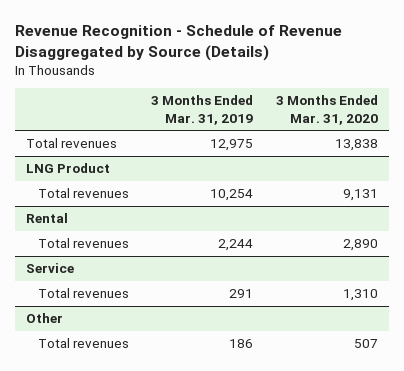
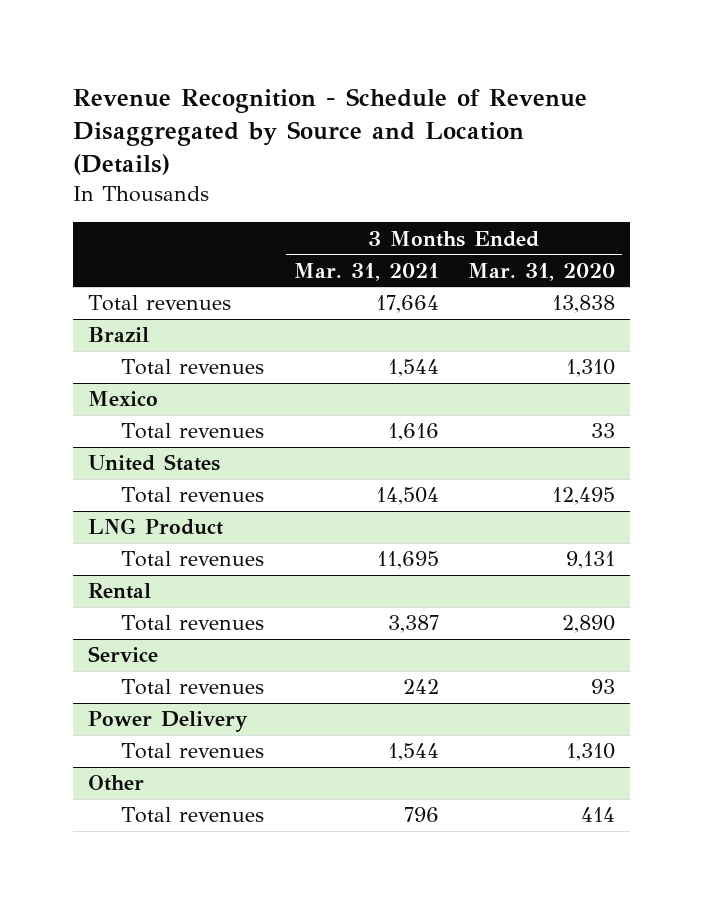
[14,24,342,61] Revenue Recognition - Schedule of Revenue Disaggregated by Source (Details) -> [72,88,587,176] Revenue Recognition - Schedule of Revenue Disaggregated by Source and Location (Details)
[151,95,254,125] 3 Months Ended Mar. 31, 2019 -> none
none -> [293,262,439,281] Mar. 31, 2021
none -> [87,327,149,343] Brazil
none -> [121,359,265,376] Total revenues
none -> [87,391,158,407] Mexico
none -> [121,423,265,440] Total revenues
none -> [87,454,220,472] United States
none -> [121,487,265,504] Total revenues
none -> [121,679,265,696] Total revenues
none -> [87,711,248,733] Power Delivery
[354,339,379,349] 507 -> [581,807,616,823] 414

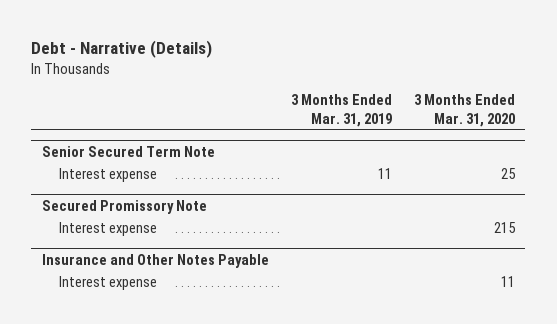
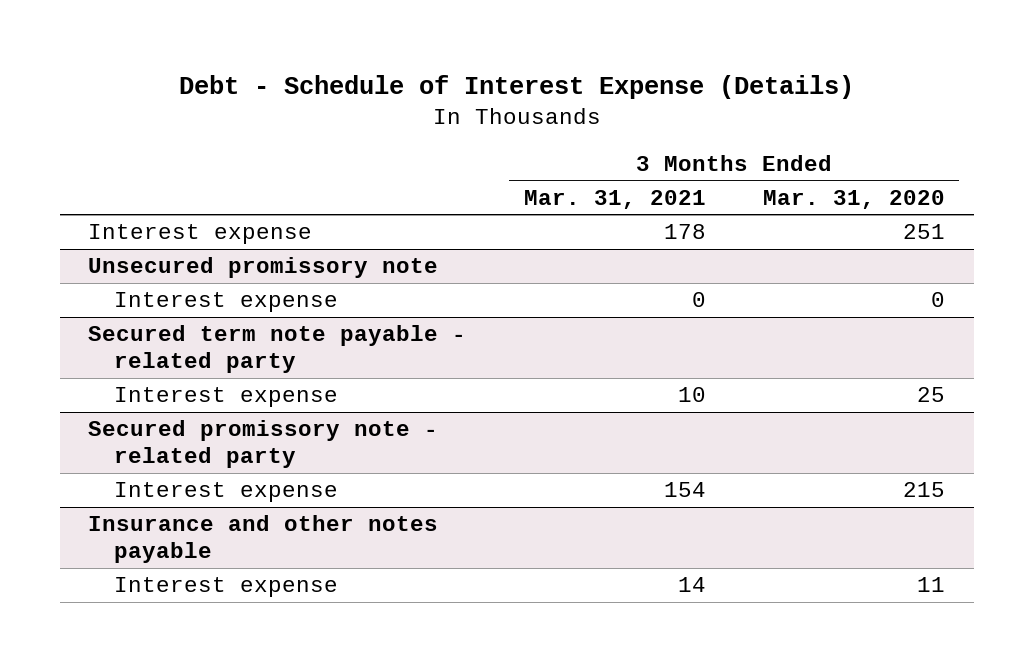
[31,40,213,59] Debt - Narrative (Details) -> [178,75,854,100] Debt - Schedule of Interest Expense (Details)
[290,94,392,127] 3 Months Ended Mar. 31, 2019 -> none
none -> [523,189,706,209] Mar. 31, 2021
none -> [88,224,313,245] Interest expense
none -> [88,257,439,279] Unsecured promissory note
none -> [114,292,339,313] Interest expense
[42,145,216,157] Senior Secured Term Note -> [88,325,467,374] Secured term note payable - related party
[42,199,208,214] Secured Promissory Note -> [88,420,439,469] Secured promissory note - related party
[42,253,270,268] Insurance and Other Notes Payable -> [88,515,439,564] Insurance and other notes payable

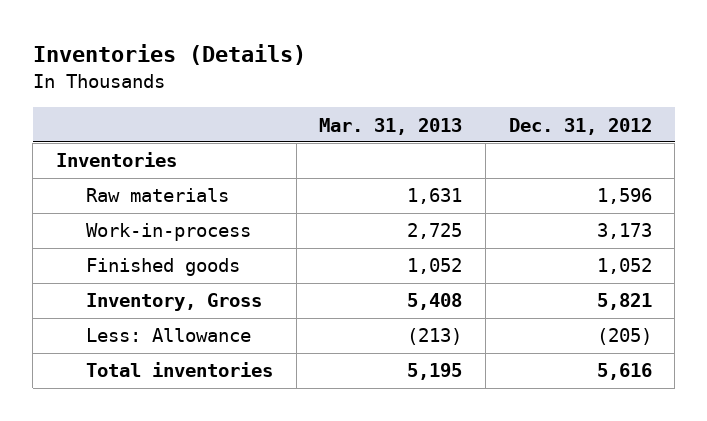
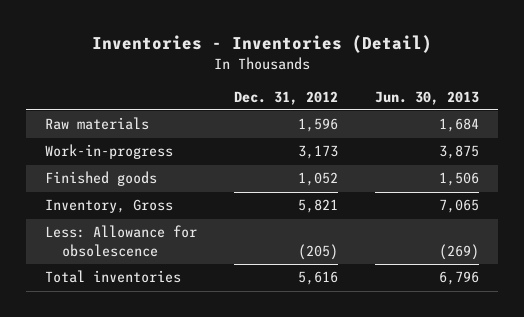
[32,44,306,66] Inventories (Details) -> [92,34,433,53] Inventories - Inventories (Detail)
[319,117,463,135] Mar. 31, 2013 -> none
none -> [375,90,480,105] Jun. 30, 2013
[55,152,177,168] Inventories -> none
[86,223,252,242] Work-in-process -> [44,144,173,160] Work-in-progress
[86,328,252,343] Less: Allowance -> [44,225,197,258] Less: Allowance for obsolescence

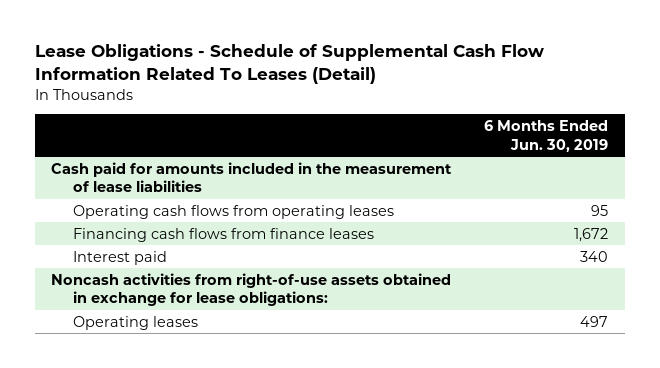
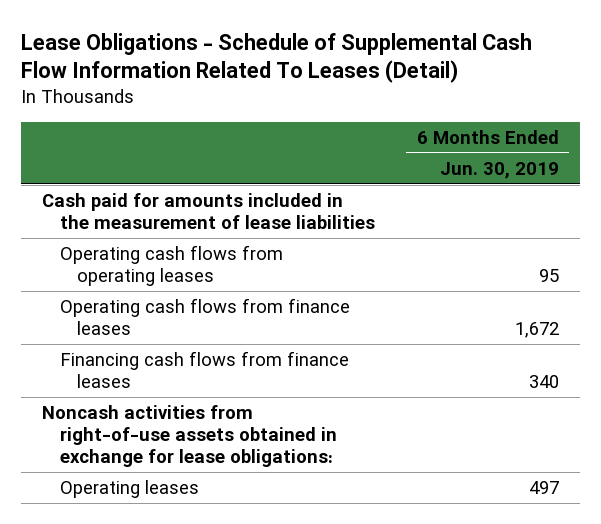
[73,250,168,265] Interest paid -> none
none -> [59,298,350,336] Operating cash flows from finance leases
[574,227,609,242] 1,672 -> [528,375,559,389] 340

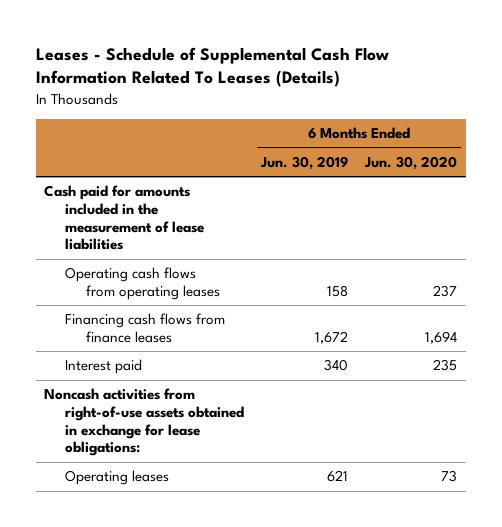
[20,32,532,84] Lease Obligations - Schedule of Supplemental Cash Flow Information Related To Leases (Detail) -> [35,46,389,88] Leases - Schedule of Supplemental Cash Flow Information Related To Leases (Details)
none -> [364,155,458,170] Jun. 30, 2020
[538,269,559,283] 95 -> [327,285,349,298] 158
[59,298,350,336] Operating cash flows from finance leases -> [65,313,226,344] Financing cash flows from finance leases
[59,351,349,389] Financing cash flows from finance leases -> [65,359,143,375] Interest paid
[528,481,559,495] 497 -> [327,470,349,483] 621

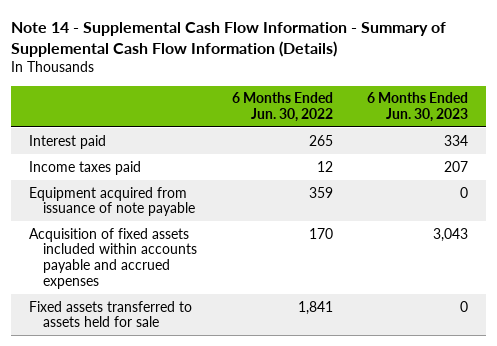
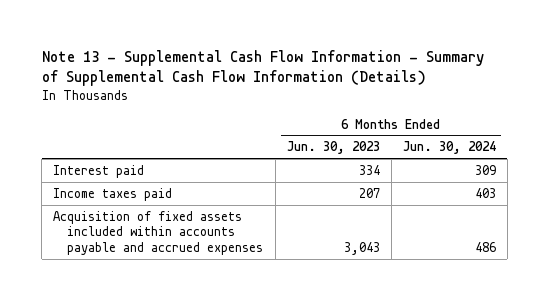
[11,21,447,57] Note 14 - Supplemental Cash Flow Information - Summary of Supplemental Cash Flow Information (Details) -> [41,49,484,87] Note 13 - Supplemental Cash Flow Information - Summary of Supplemental Cash Flow Information (Details)
[231,92,333,123] 6 Months Ended Jun. 30, 2022 -> none
none -> [402,141,496,155] Jun. 30, 2024
[28,186,196,217] Equipment acquired from issuance of note payable -> none
[28,300,192,328] Fixed assets transferred to assets held for sale -> none

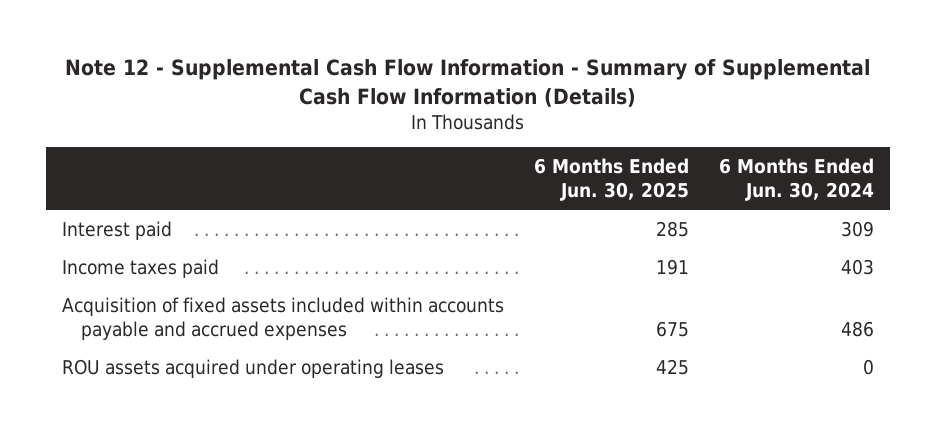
[41,49,484,87] Note 13 - Supplemental Cash Flow Information - Summary of Supplemental Cash Flow Information (Details) -> [64,58,870,107] Note 12 - Supplemental Cash Flow Information - Summary of Supplemental Cash Flow Information (Details)
[286,141,380,155] Jun. 30, 2023 -> none
none -> [533,157,689,201] 6 Months Ended Jun. 30, 2025
none -> [61,358,444,378] ROU assets acquired under operating leases

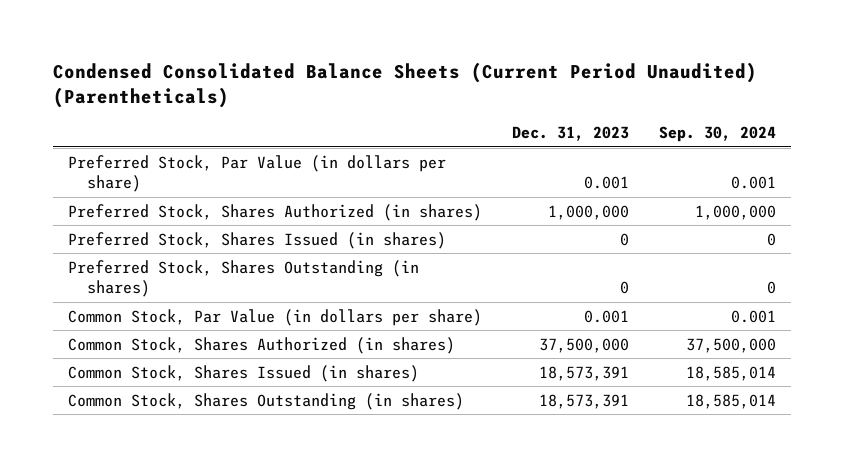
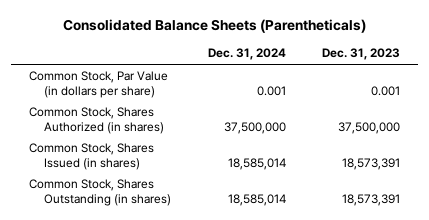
[52,61,757,108] Condensed Consolidated Balance Sheets (Current Period Unaudited) (Parentheticals) -> [62,19,366,34] Consolidated Balance Sheets (Parentheticals)
[658,126,776,143] Sep. 30, 2024 -> none
none -> [207,48,286,61] Dec. 31, 2024
[67,154,446,193] Preferred Stock, Par Value (in dollars per share) -> none
[67,203,482,221] Preferred Stock, Shares Authorized (in shares) -> none
[67,231,446,249] Preferred Stock, Shares Issued (in shares) -> none
[67,259,419,298] Preferred Stock, Shares Outstanding (in shares) -> none

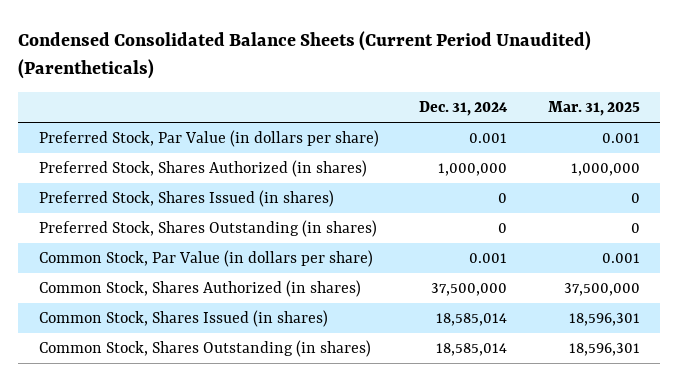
[62,19,366,34] Consolidated Balance Sheets (Parentheticals) -> [18,31,592,80] Condensed Consolidated Balance Sheets (Current Period Unaudited) (Parentheticals)
[321,48,400,61] Dec. 31, 2023 -> none
none -> [547,101,640,117] Mar. 31, 2025
none -> [38,130,379,148] Preferred Stock, Par Value (in dollars per share)
none -> [38,160,367,178] Preferred Stock, Shares Authorized (in shares)
none -> [38,190,334,208] Preferred Stock, Shares Issued (in shares)
none -> [38,220,377,238] Preferred Stock, Shares Outstanding (in shares)

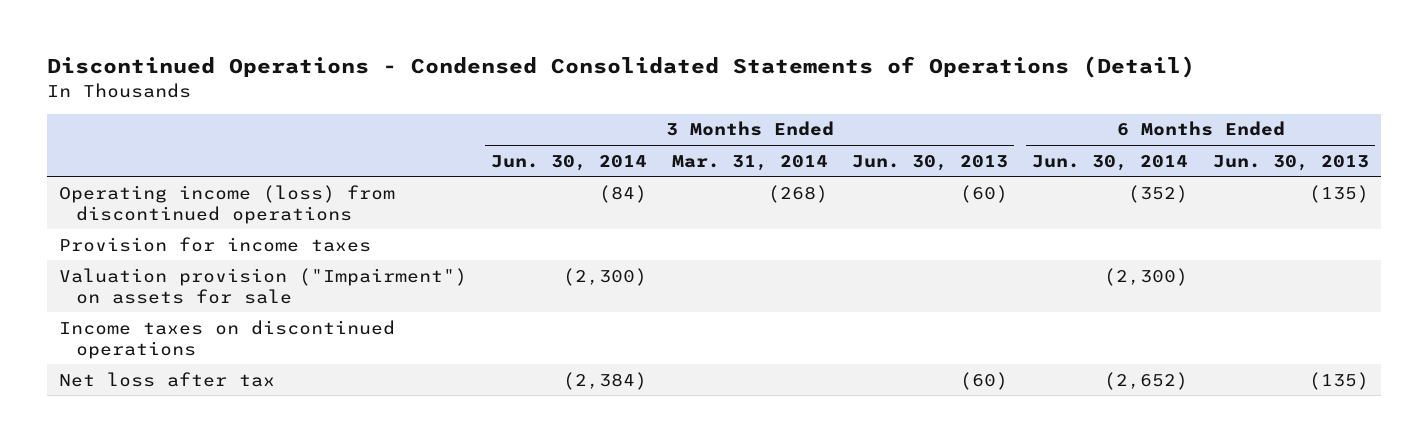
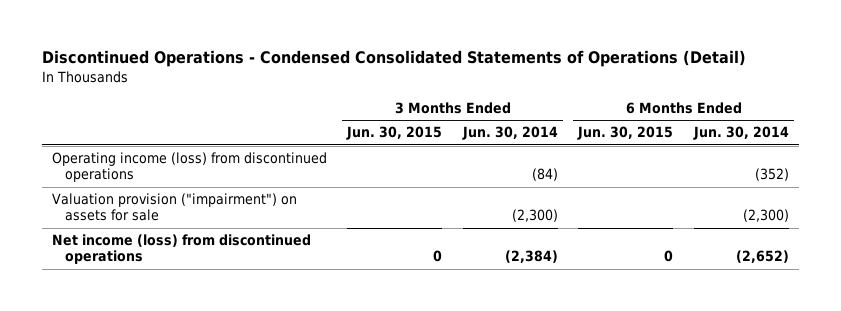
[671,154,828,171] Mar. 31, 2014 -> none
[851,154,1008,171] Jun. 30, 2013 -> none
[1212,154,1369,171] Jun. 30, 2013 -> none
none -> [346,126,443,141] Jun. 30, 2015
none -> [577,126,674,141] Jun. 30, 2015
[58,236,371,252] Provision for income taxes -> none
[58,319,395,359] Income taxes on discontinued operations -> none
[58,267,467,304] Valuation provision ("Impairment") on assets for sale -> [51,193,297,222] Valuation provision ("impairment") on assets for sale
[58,371,275,387] Net loss after tax -> [51,234,311,265] Net income (loss) from discontinued operations

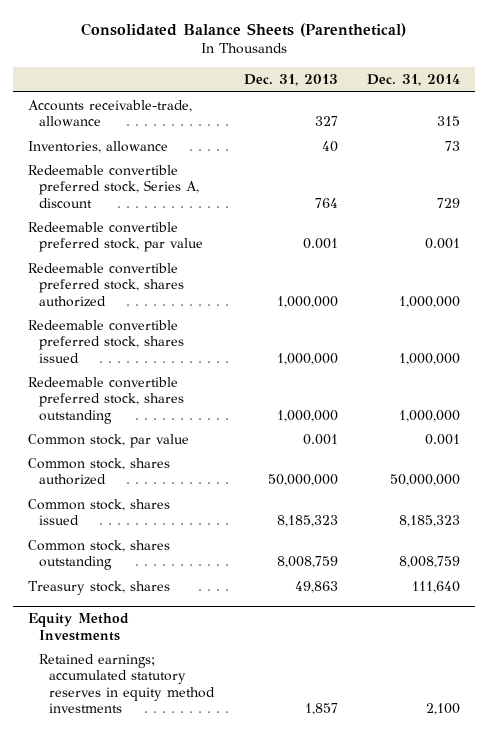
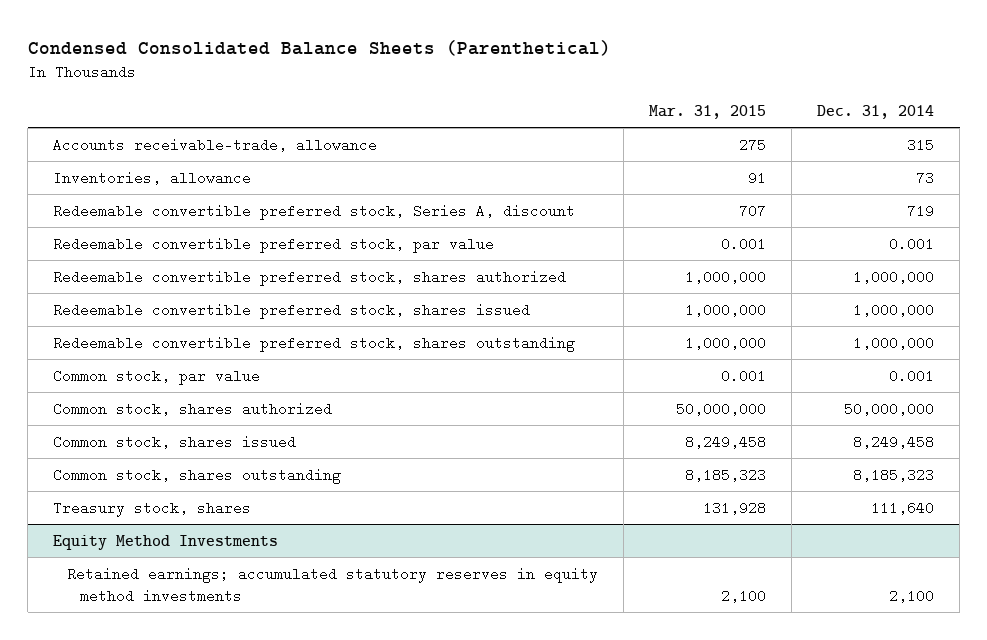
[80,22,406,37] Consolidated Balance Sheets (Parenthetical) -> [27,40,611,57] Condensed Consolidated Balance Sheets (Parenthetical)
[243,74,338,87] Dec. 31, 2013 -> none
none -> [648,105,766,120] Mar. 31, 2015
[437,197,461,208] 729 -> [906,203,934,218] 719
[399,515,461,528] 8,185,323 -> [852,434,934,449] 8,249,458
[399,556,461,569] 8,008,759 -> [852,467,934,482] 8,185,323

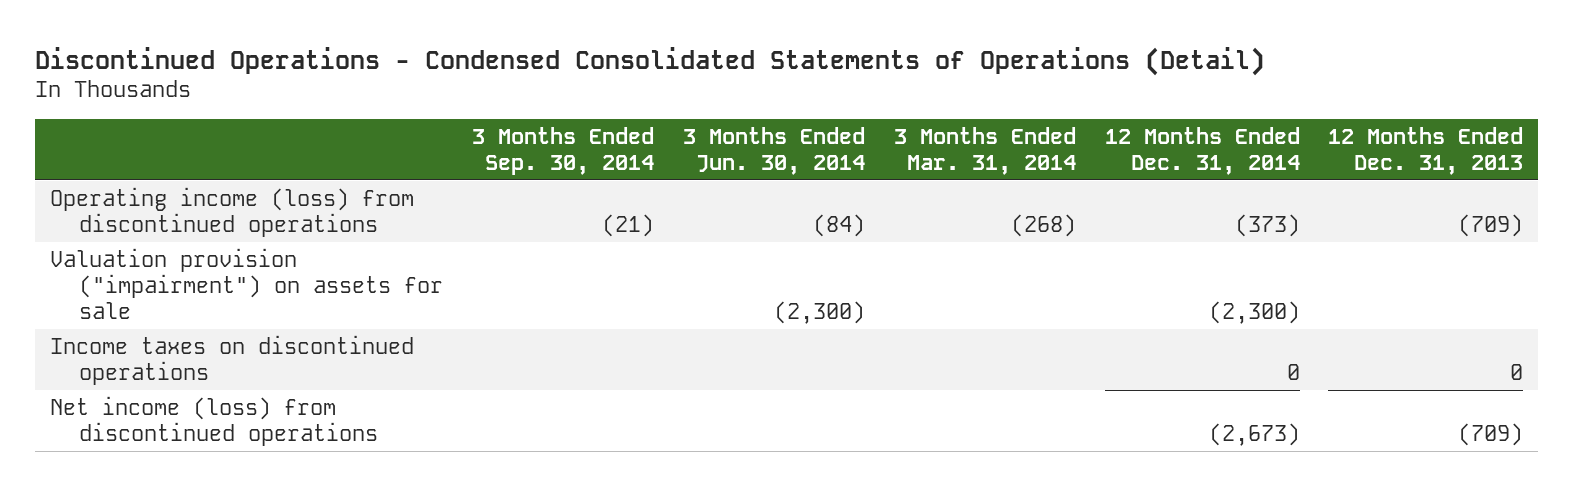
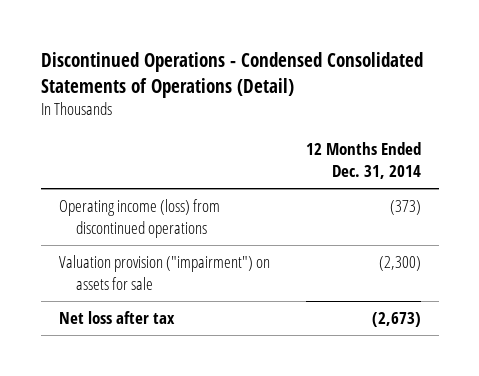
[471,126,654,175] 3 Months Ended Sep. 30, 2014 -> none
[682,126,865,175] 3 Months Ended Jun. 30, 2014 -> none
[893,126,1076,175] 3 Months Ended Mar. 31, 2014 -> none
[1328,126,1524,175] 12 Months Ended Dec. 31, 2013 -> none
[49,335,414,385] Income taxes on discontinued operations -> none
[49,396,378,446] Net income (loss) from discontinued operations -> [58,311,175,325] Net loss after tax

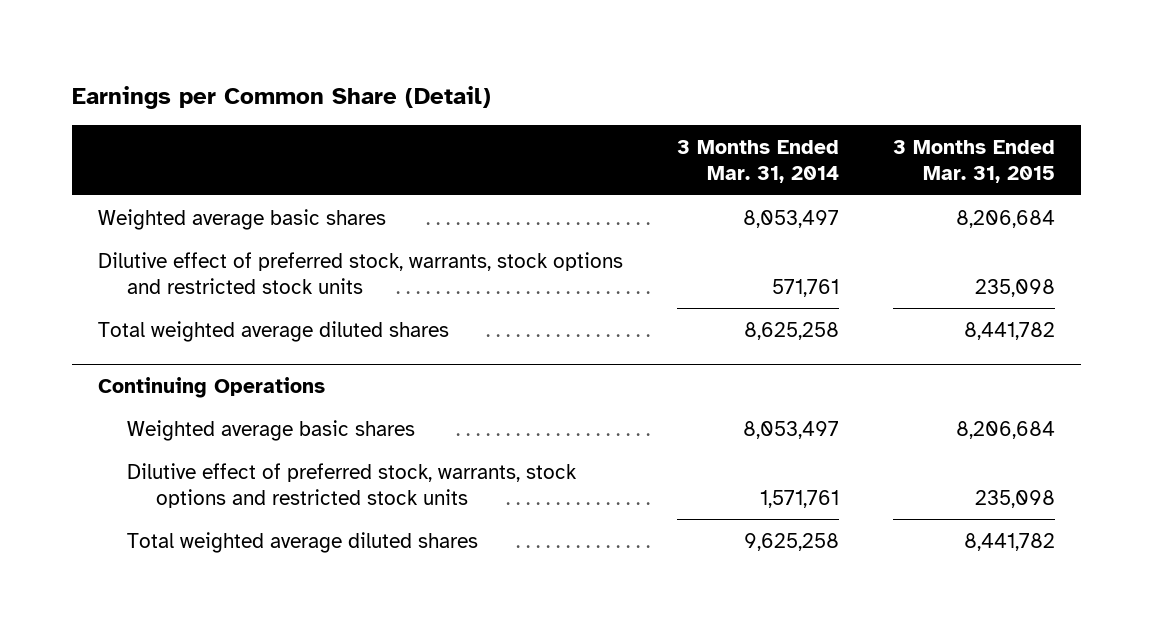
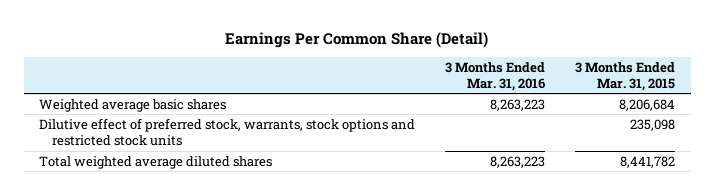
[71,86,491,110] Earnings per Common Share (Detail) -> [225,31,489,48] Earnings Per Common Share (Detail)
[677,139,840,184] 3 Months Ended Mar. 31, 2014 -> none
none -> [445,61,546,92] 3 Months Ended Mar. 31, 2016
[98,376,326,398] Continuing Operations -> none
[127,419,416,441] Weighted average basic shares -> none
[127,462,578,508] Dilutive effect of preferred stock, warrants, stock options and restricted stock units -> none
[127,531,479,553] Total weighted average diluted shares -> none

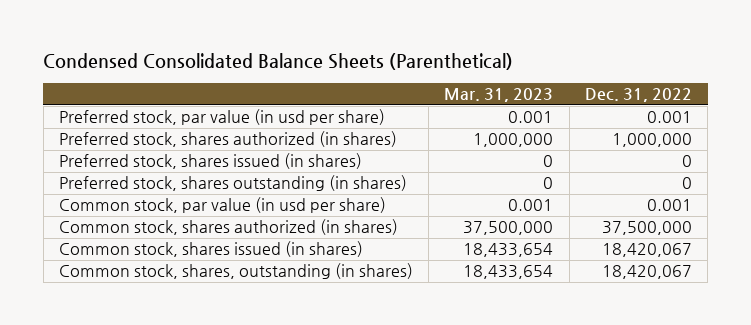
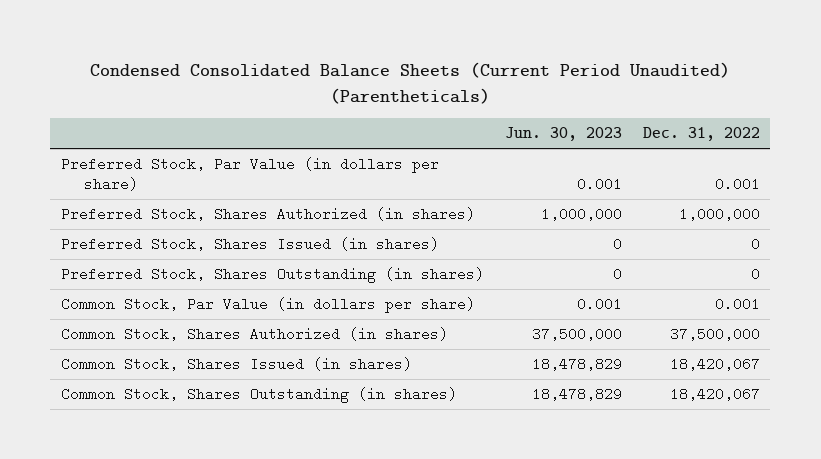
[43,53,514,71] Condensed Consolidated Balance Sheets (Parenthetical) -> [90,62,731,104] Condensed Consolidated Balance Sheets (Current Period Unaudited) (Parentheticals)
[444,88,554,103] Mar. 31, 2023 -> none
none -> [504,127,622,142] Jun. 30, 2023
[58,109,385,126] Preferred stock, par value (in usd per share) -> [60,156,439,192] Preferred Stock, Par Value (in dollars per share)
[58,131,397,148] Preferred stock, shares authorized (in shares) -> [60,206,475,221] Preferred Stock, Shares Authorized (in shares)
[58,153,362,170] Preferred stock, shares issued (in shares) -> [60,236,439,251] Preferred Stock, Shares Issued (in shares)
[58,175,407,192] Preferred stock, shares outstanding (in shares) -> [60,266,484,283] Preferred Stock, Shares Outstanding (in shares)
[58,197,386,214] Common stock, par value (in usd per share) -> [60,296,475,313] Common Stock, Par Value (in dollars per share)
[58,219,398,236] Common stock, shares authorized (in shares) -> [60,326,448,341] Common Stock, Shares Authorized (in shares)
[58,241,363,258] Common stock, shares issued (in shares) -> [60,356,412,371] Common Stock, Shares Issued (in shares)
[58,263,413,280] Common stock, shares, outstanding (in shares) -> [60,386,457,403] Common Stock, Shares Outstanding (in shares)

